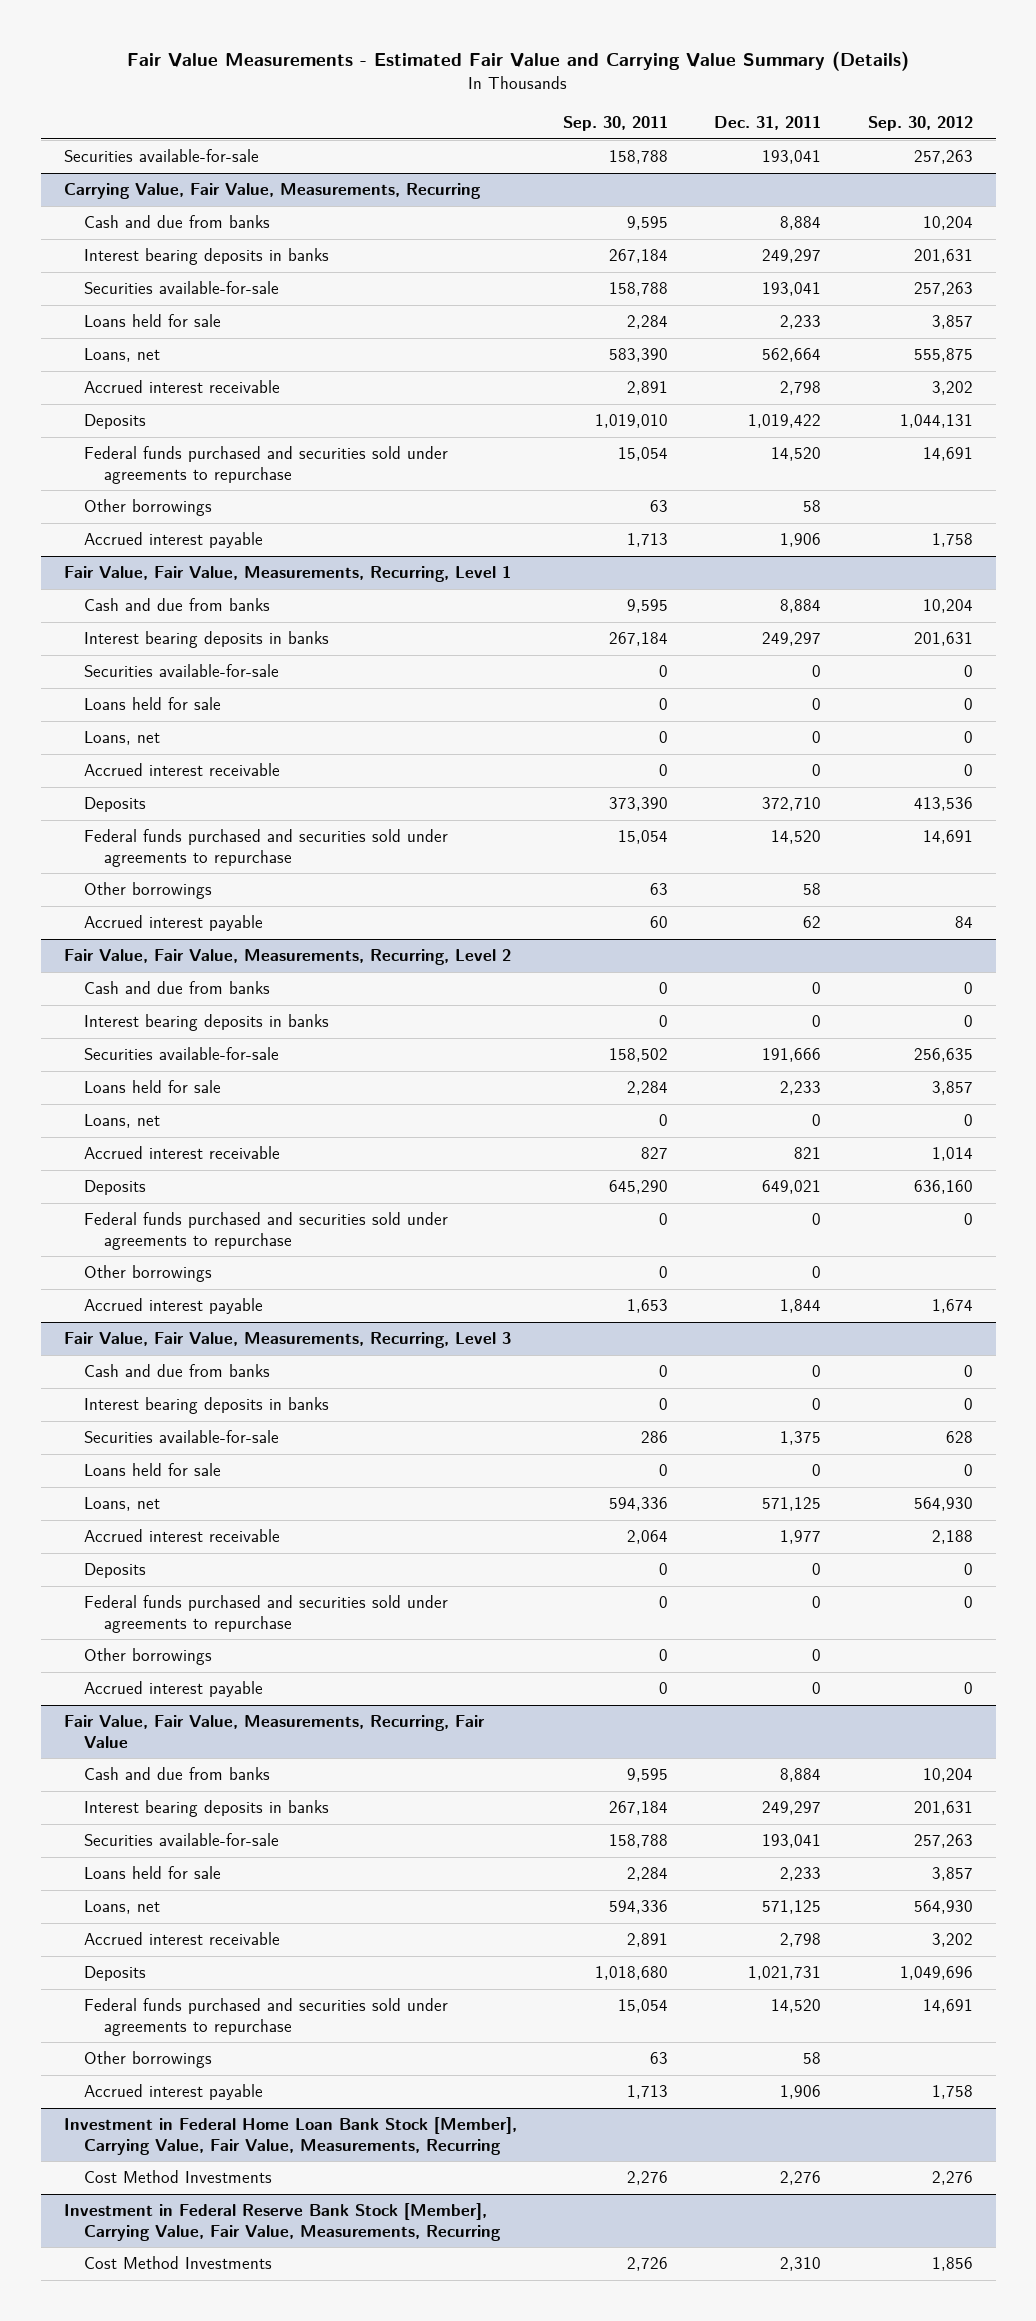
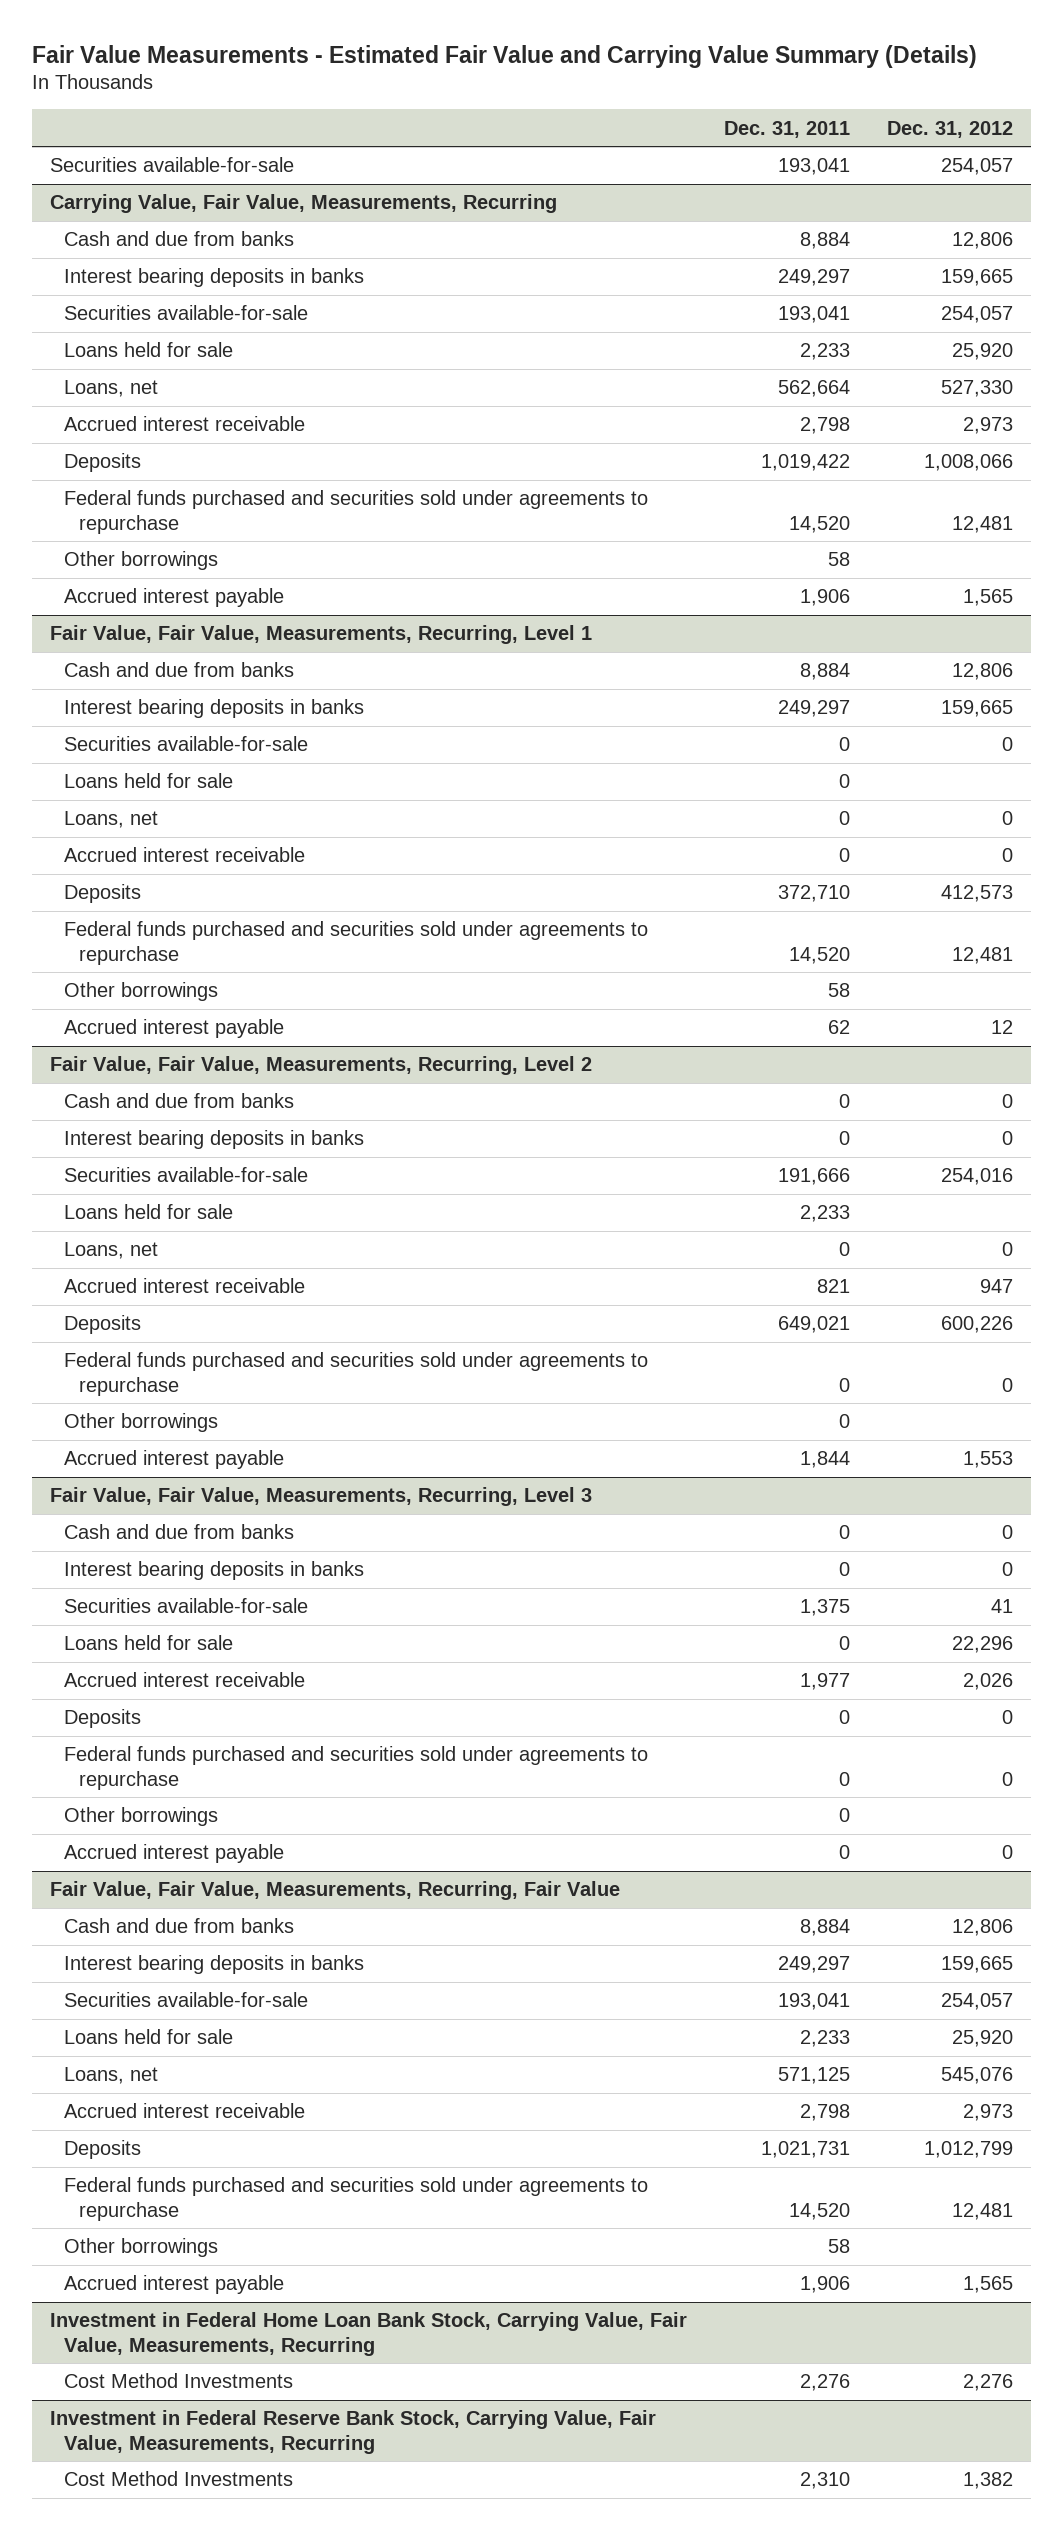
[562,116,668,132] Sep. 30, 2011 -> none
[867,116,973,132] Sep. 30, 2012 -> none
none -> [886,120,1013,138] Dec. 31, 2012
[83,1497,160,1512] Loans, net -> none
[63,2117,517,2155] Investment in Federal Home Loan Bank Stock [Member], Carrying Value, Fair Value, Measurements, Recurring -> [50,2312,688,2356] Investment in Federal Home Loan Bank Stock, Carrying Value, Fair Value, Measurements, Recurring
[63,2203,501,2241] Investment in Federal Reserve Bank Stock [Member], Carrying Value, Fair Value, Measurements, Recurring -> [50,2410,657,2454] Investment in Federal Reserve Bank Stock, Carrying Value, Fair Value, Measurements, Recurring

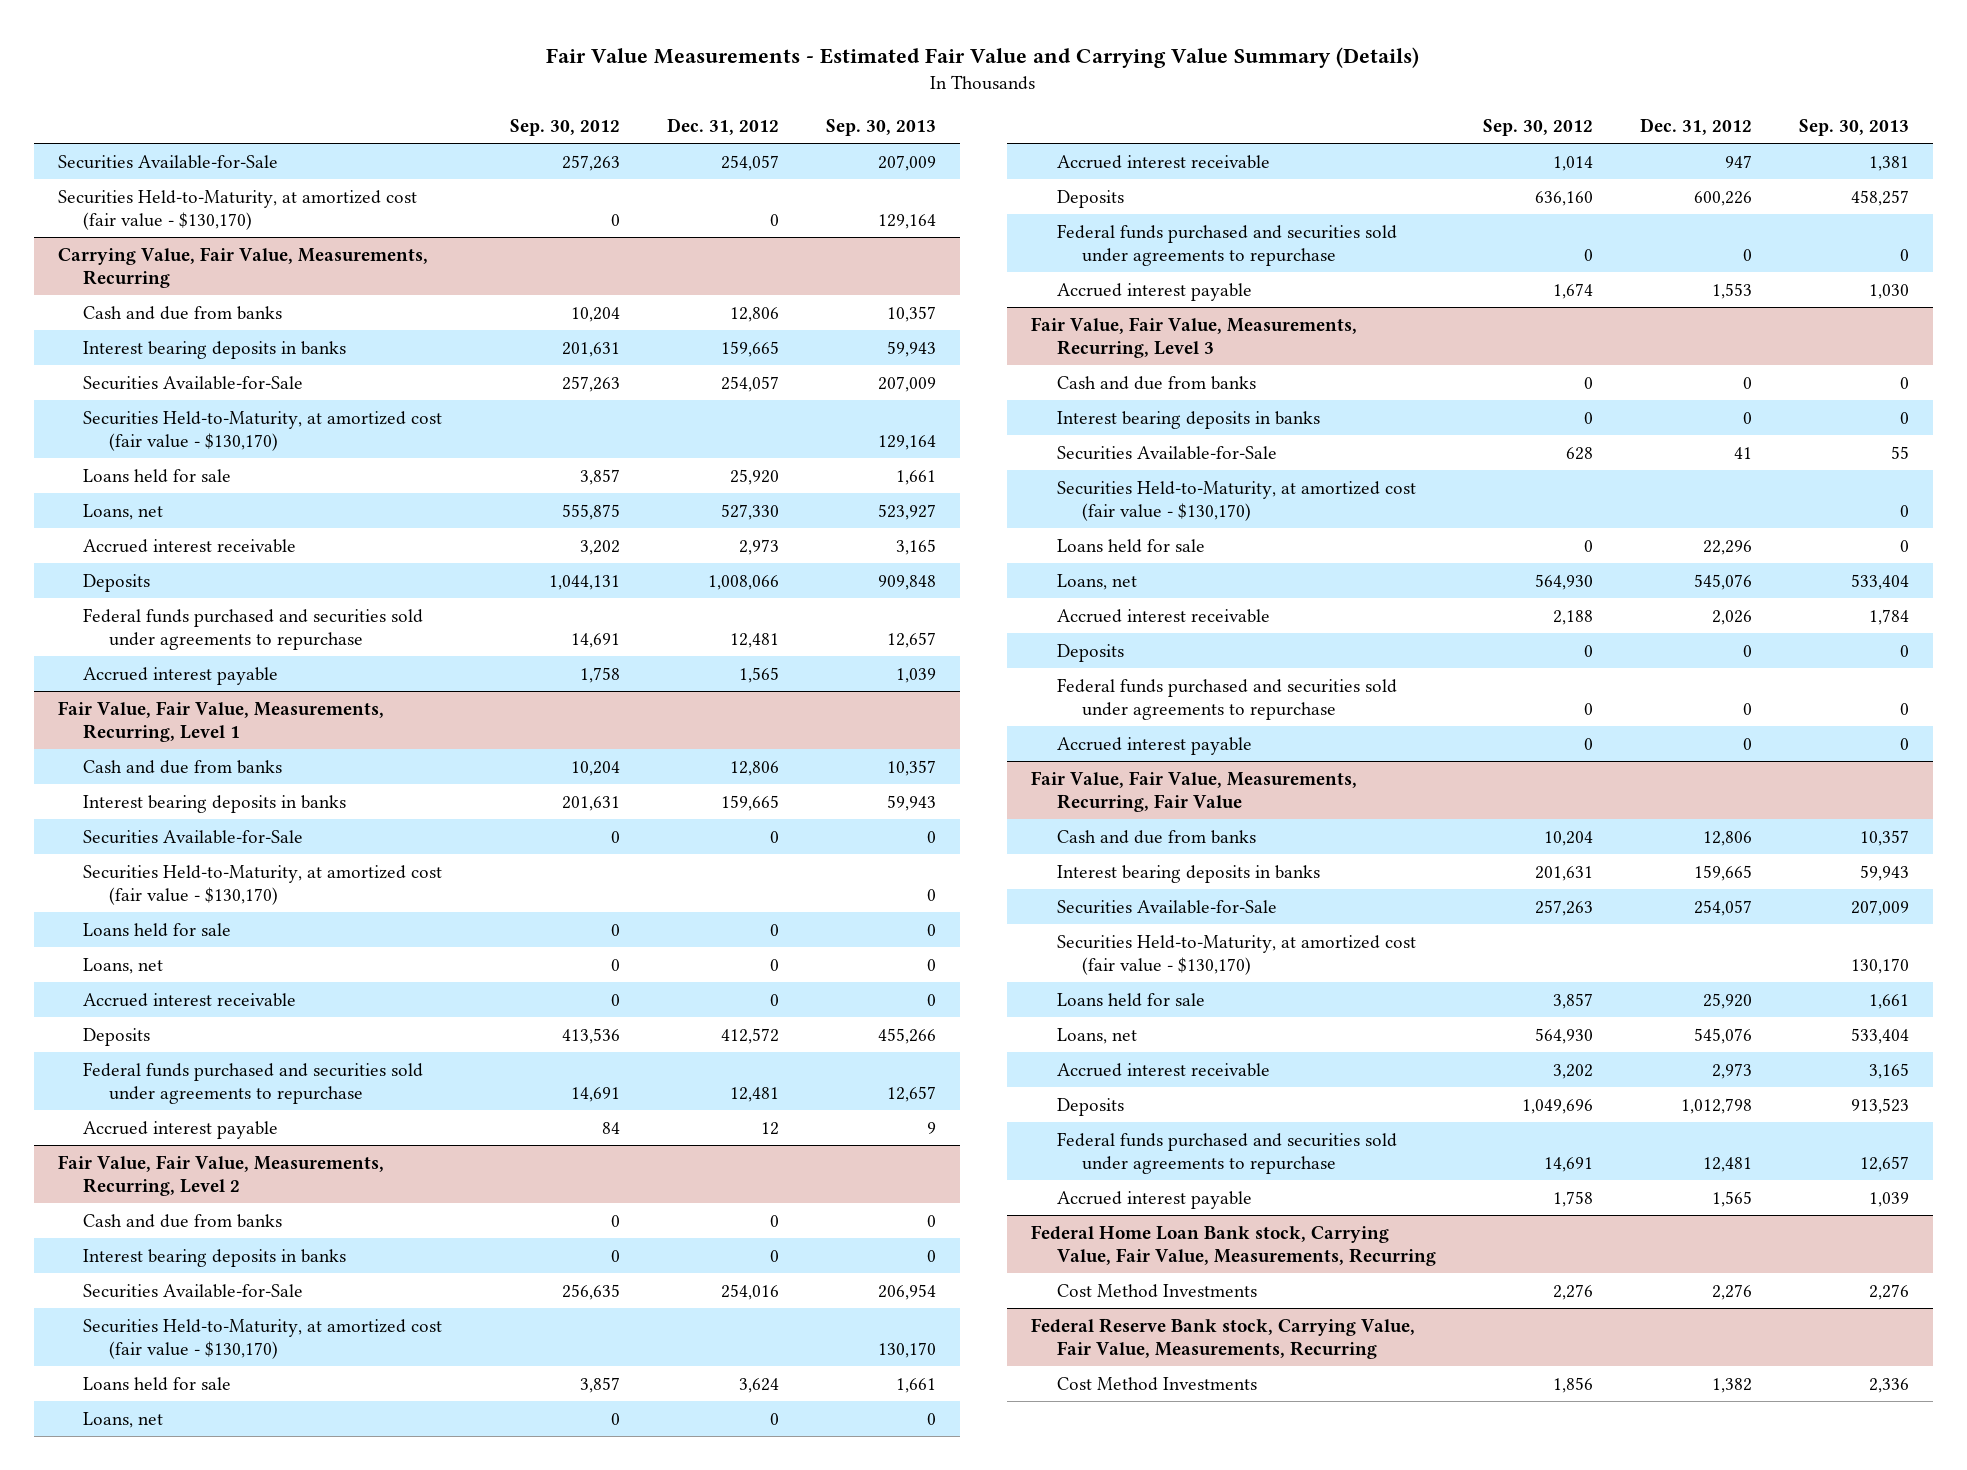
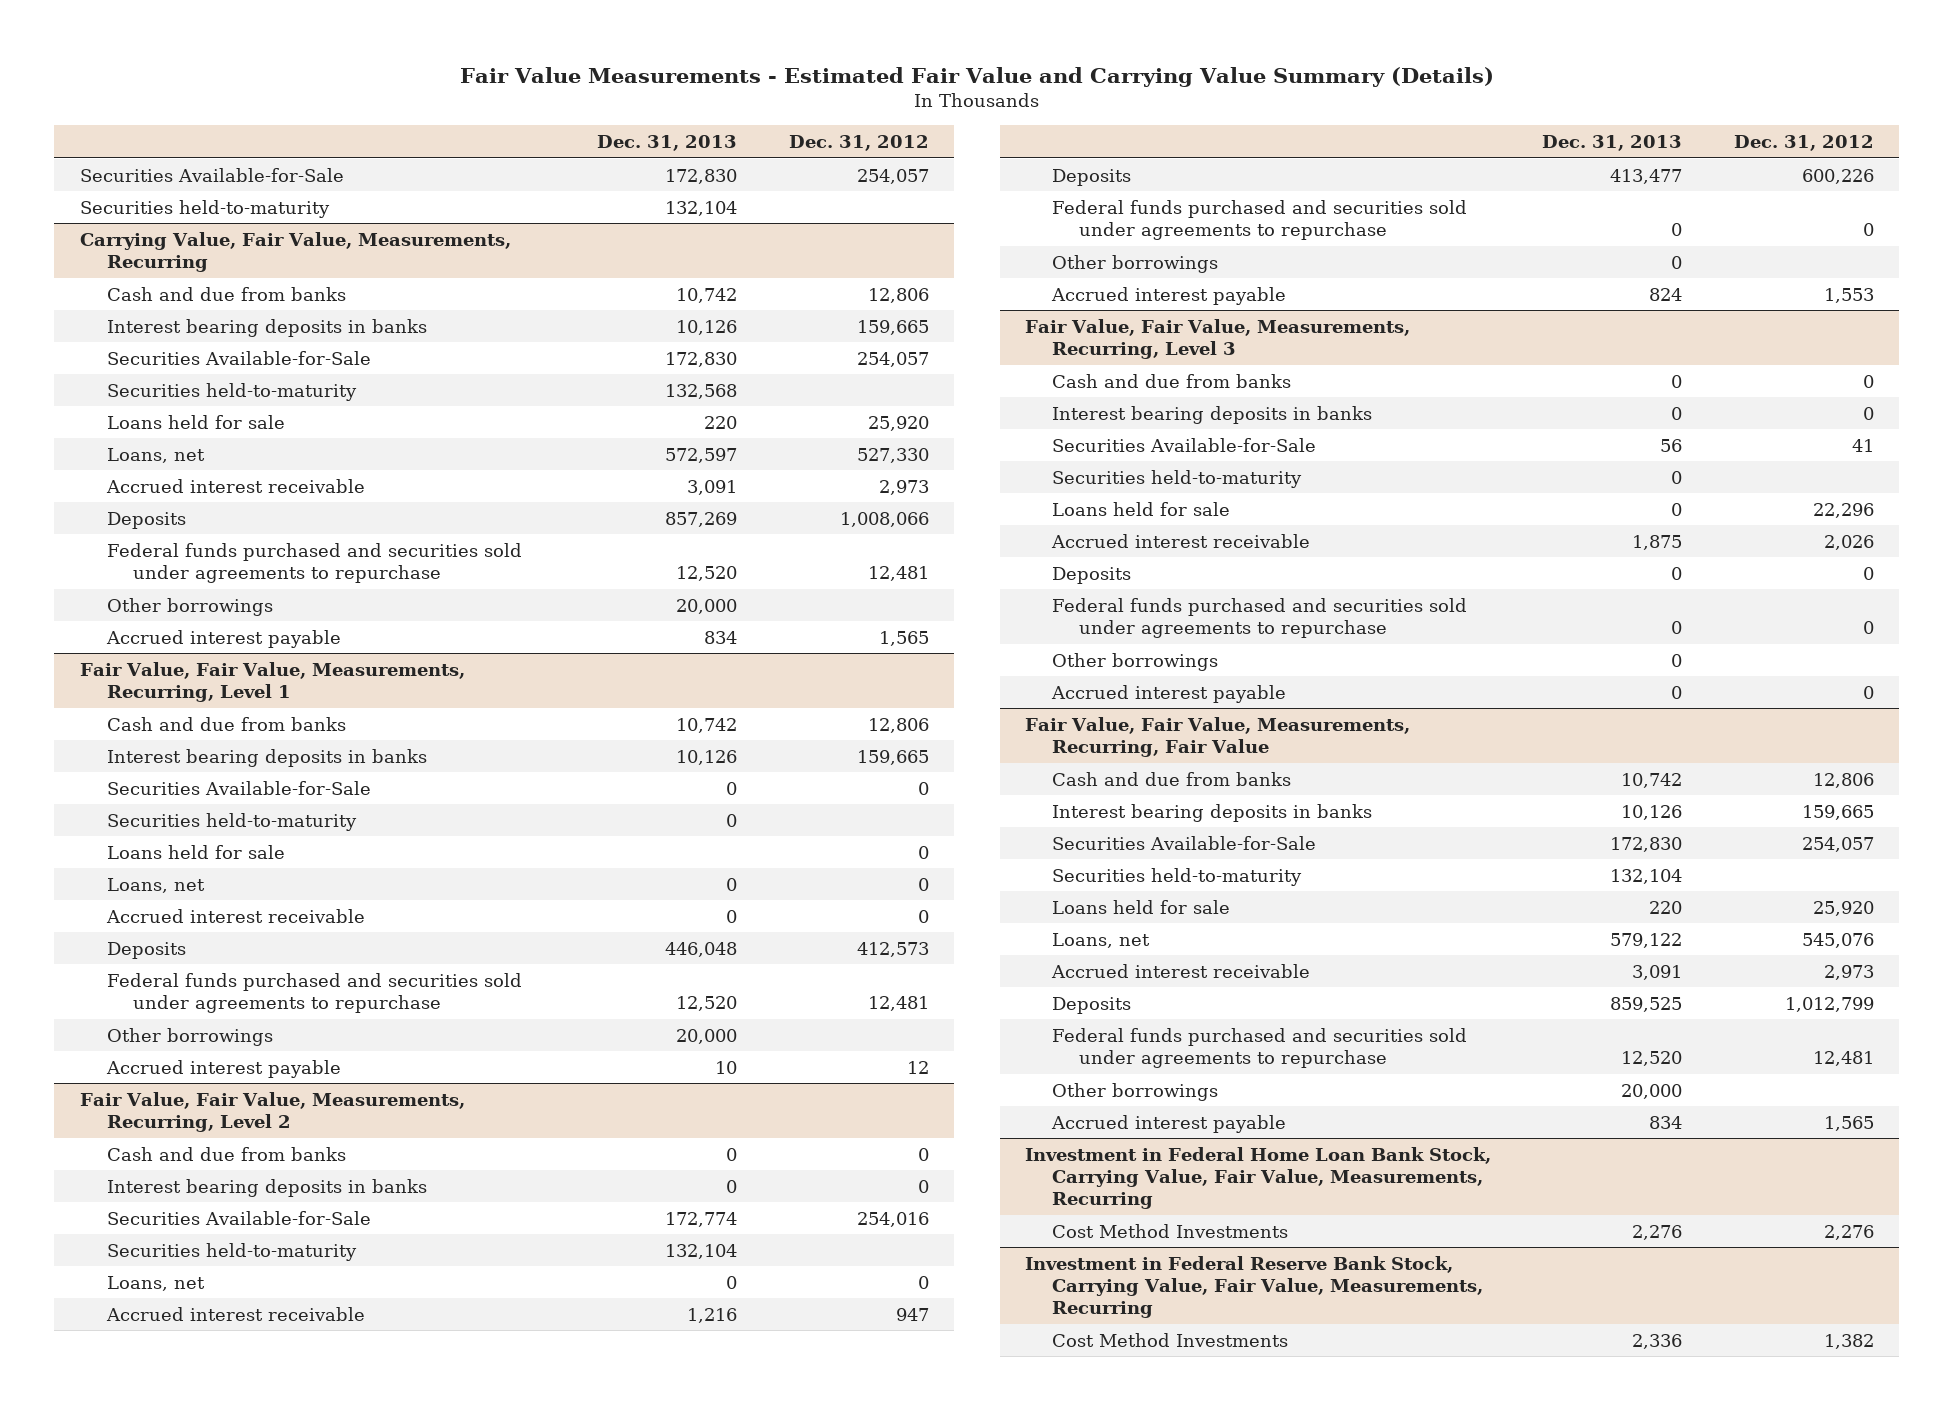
[509,118,620,136] Sep. 30, 2012 -> none
[826,118,937,136] Sep. 30, 2013 -> none
none -> [597,135,738,152] Dec. 31, 2013
[57,189,417,231] Securities Held-to-Maturity, at amortized cost (fair value - $130,170) -> none
none -> [80,199,331,218] Securities held-to-maturity
[83,410,443,452] Securities Held-to-Maturity, at amortized cost (fair value - $130,170) -> none
none -> [106,382,357,401] Securities held-to-maturity
none -> [106,597,273,616] Other borrowings
[83,864,443,906] Securities Held-to-Maturity, at amortized cost (fair value - $130,170) -> none
none -> [106,812,357,831] Securities held-to-maturity
[720,1027,779,1044] 412,572 -> [856,941,929,957] 412,573
none -> [106,1027,273,1046] Other borrowings
[83,1318,443,1360] Securities Held-to-Maturity, at amortized cost (fair value - $130,170) -> none
[83,1376,232,1391] Loans held for sale -> none
none -> [106,1242,357,1261] Securities held-to-maturity
none -> [1051,254,1218,273] Other borrowings
[1056,480,1416,522] Securities Held-to-Maturity, at amortized cost (fair value - $130,170) -> none
none -> [1051,469,1302,488] Securities held-to-maturity
[1056,573,1137,590] Loans, net -> none
none -> [1051,652,1218,671] Other borrowings
[1056,934,1416,976] Securities Held-to-Maturity, at amortized cost (fair value - $130,170) -> none
none -> [1051,867,1302,886] Securities held-to-maturity
[1681,1097,1753,1114] 1,012,798 -> [1784,996,1874,1012] 1,012,799
none -> [1051,1082,1218,1101] Other borrowings
[1030,1224,1436,1267] Federal Home Loan Bank stock, Carrying Value, Fair Value, Measurements, Recurring -> [1025,1146,1492,1210] Investment in Federal Home Loan Bank Stock, Carrying Value, Fair Value, Measurements, Recurring
[1030,1317,1415,1360] Federal Reserve Bank stock, Carrying Value, Fair Value, Measurements, Recurring -> [1025,1255,1483,1319] Investment in Federal Reserve Bank Stock, Carrying Value, Fair Value, Measurements, Recurring

